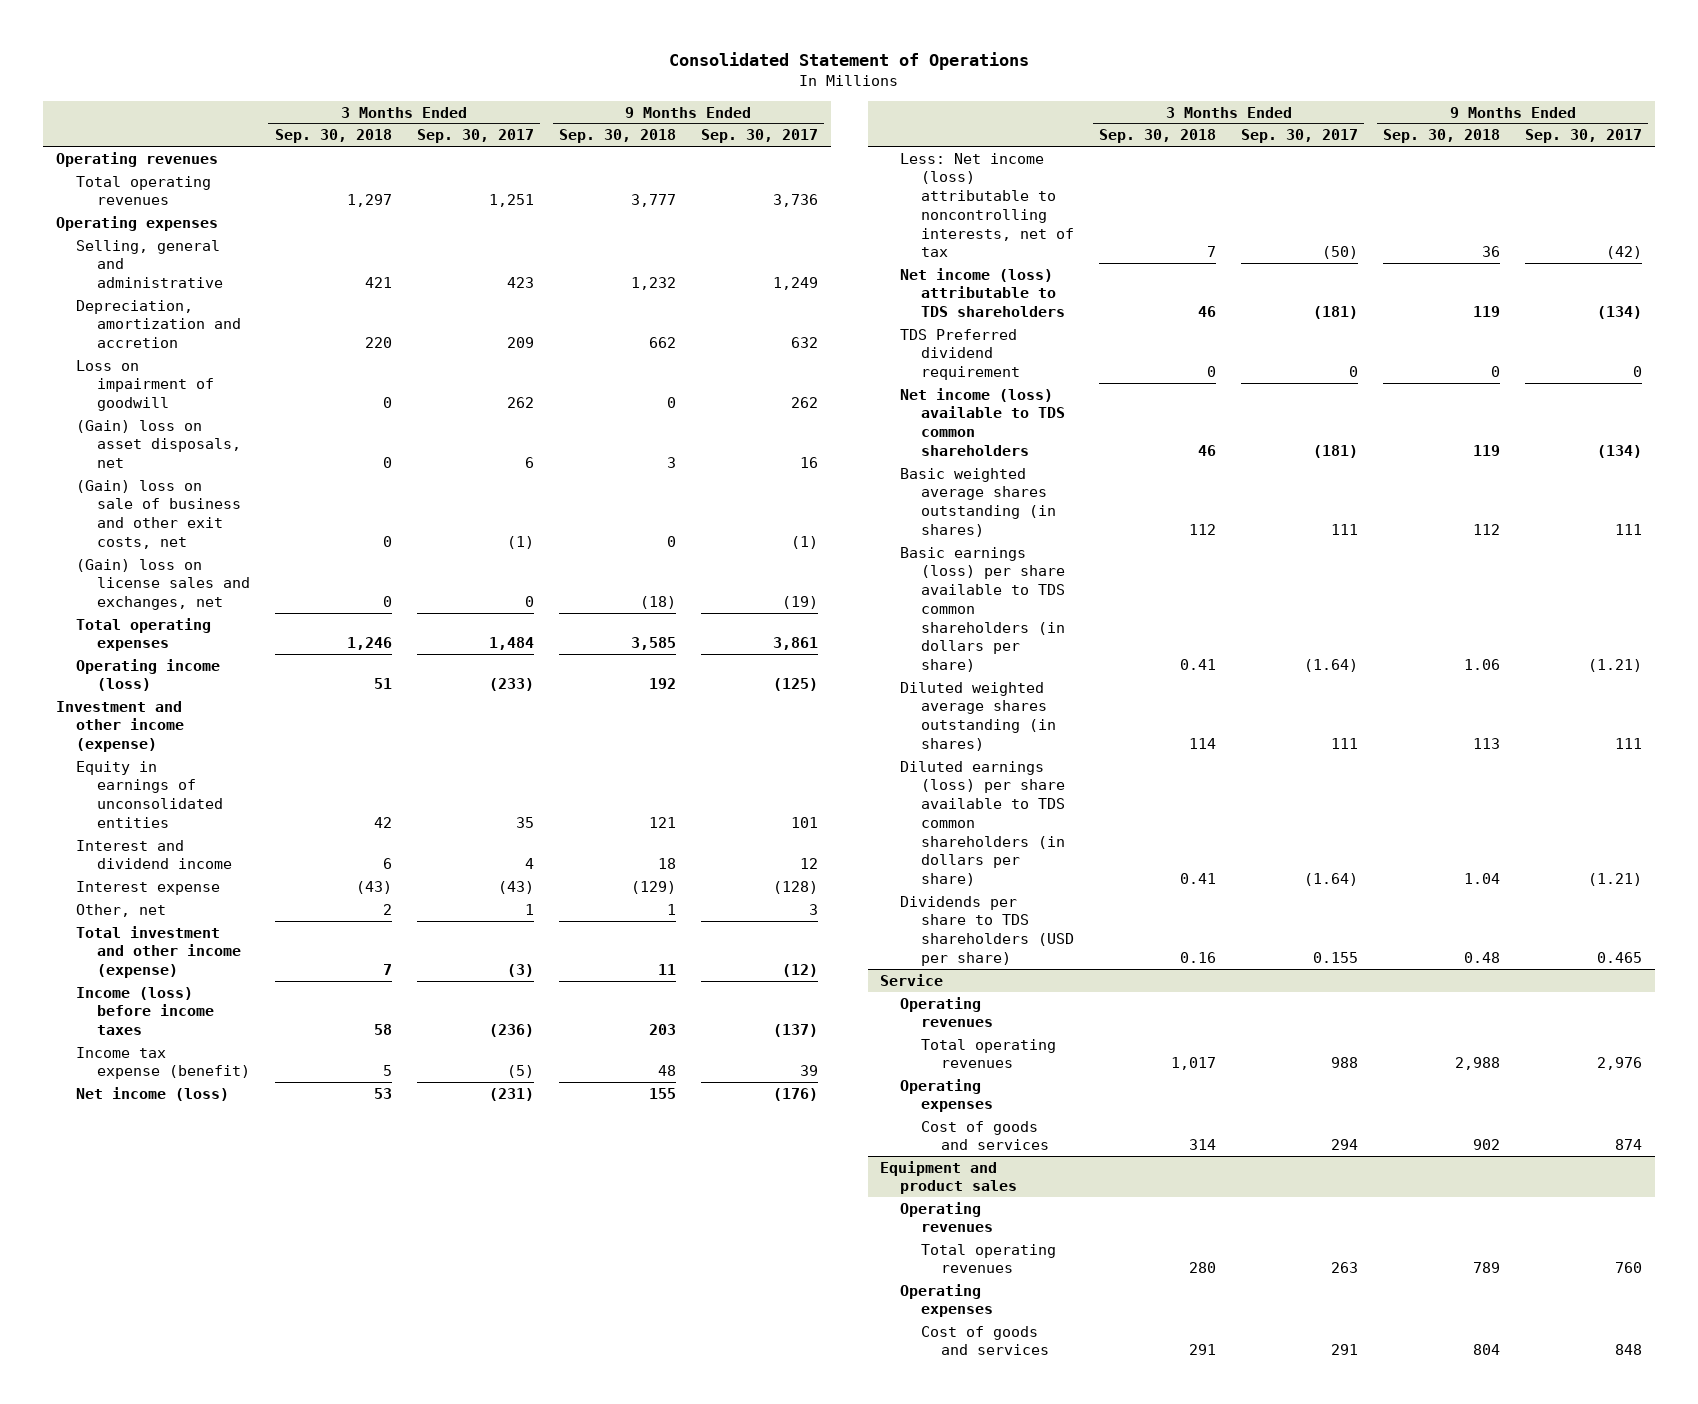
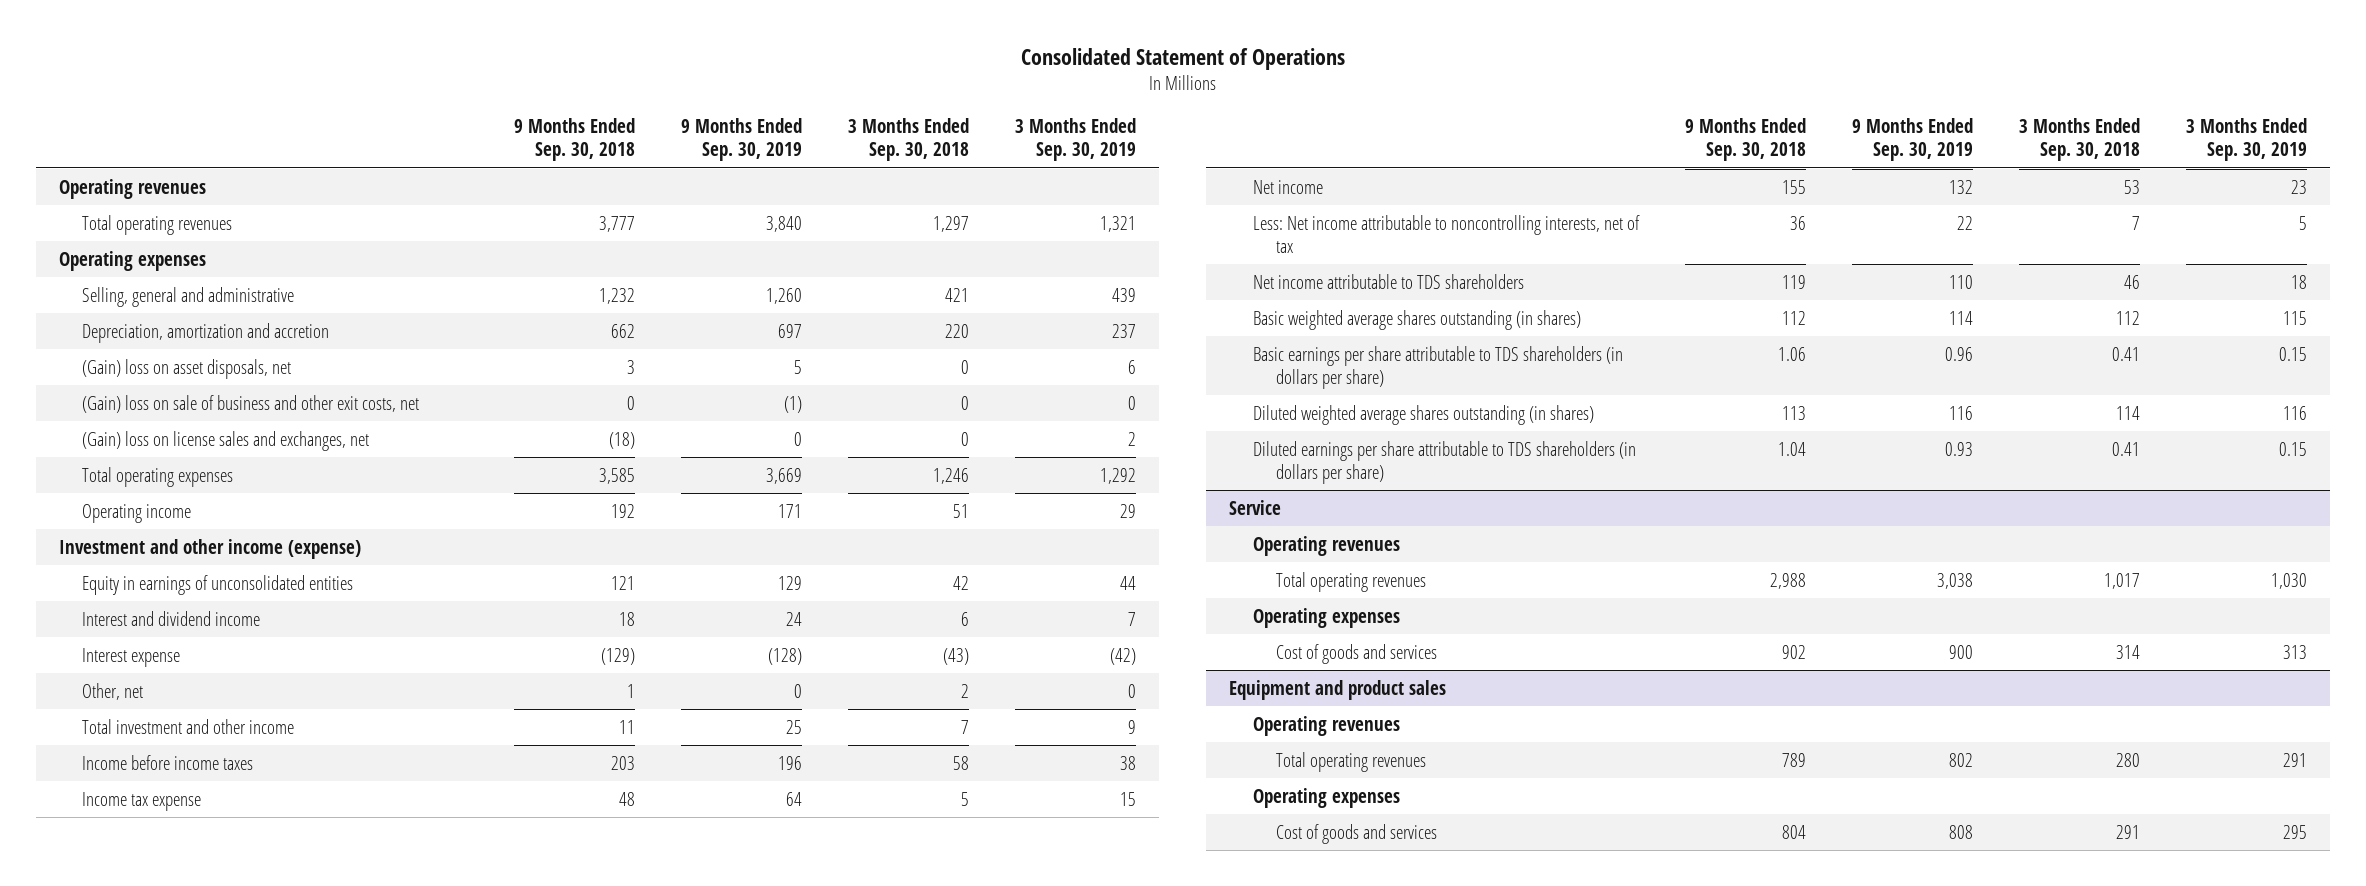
[416,129,534,144] Sep. 30, 2017 -> none
[700,129,818,144] Sep. 30, 2017 -> none
none -> [681,118,803,162] 9 Months Ended Sep. 30, 2019
none -> [1015,118,1137,162] 3 Months Ended Sep. 30, 2019
[76,359,214,412] Loss on impairment of goodwill -> none
[76,658,221,692] Operating income (loss) -> [82,503,192,523] Operating income
[900,328,1020,381] TDS Preferred dividend requirement -> none
[900,387,1065,456] Net income (loss) available to TDS common shareholders -> none
[76,925,241,979] Total investment and other income (expense) -> [82,718,295,734] Total investment and other income
[76,986,214,1036] Income (loss) before income taxes -> [82,754,254,770] Income before income taxes
[76,1046,250,1080] Income tax expense (benefit) -> [82,791,202,811] Income tax expense
[76,1086,230,1101] Net income (loss) -> [1252,179,1323,194] Net income
[900,152,1074,258] Less: Net income (loss) attributable to noncontrolling interests, net of tax -> [1252,214,1640,253] Less: Net income attributable to noncontrolling interests, net of tax
[900,267,1065,318] Net income (loss) attributable to TDS shareholders -> [1252,273,1524,289] Net income attributable to TDS shareholders
[900,546,1065,673] Basic earnings (loss) per share available to TDS common shareholders (in dollars per share) -> [1252,345,1623,389] Basic earnings per share attributable to TDS shareholders (in dollars per share)
[900,895,1074,966] Dividends per share to TDS shareholders (USD per share) -> none
[900,760,1065,887] Diluted earnings (loss) per share available to TDS common shareholders (in dollars per share) -> [1252,440,1636,484] Diluted earnings per share attributable to TDS shareholders (in dollars per share)

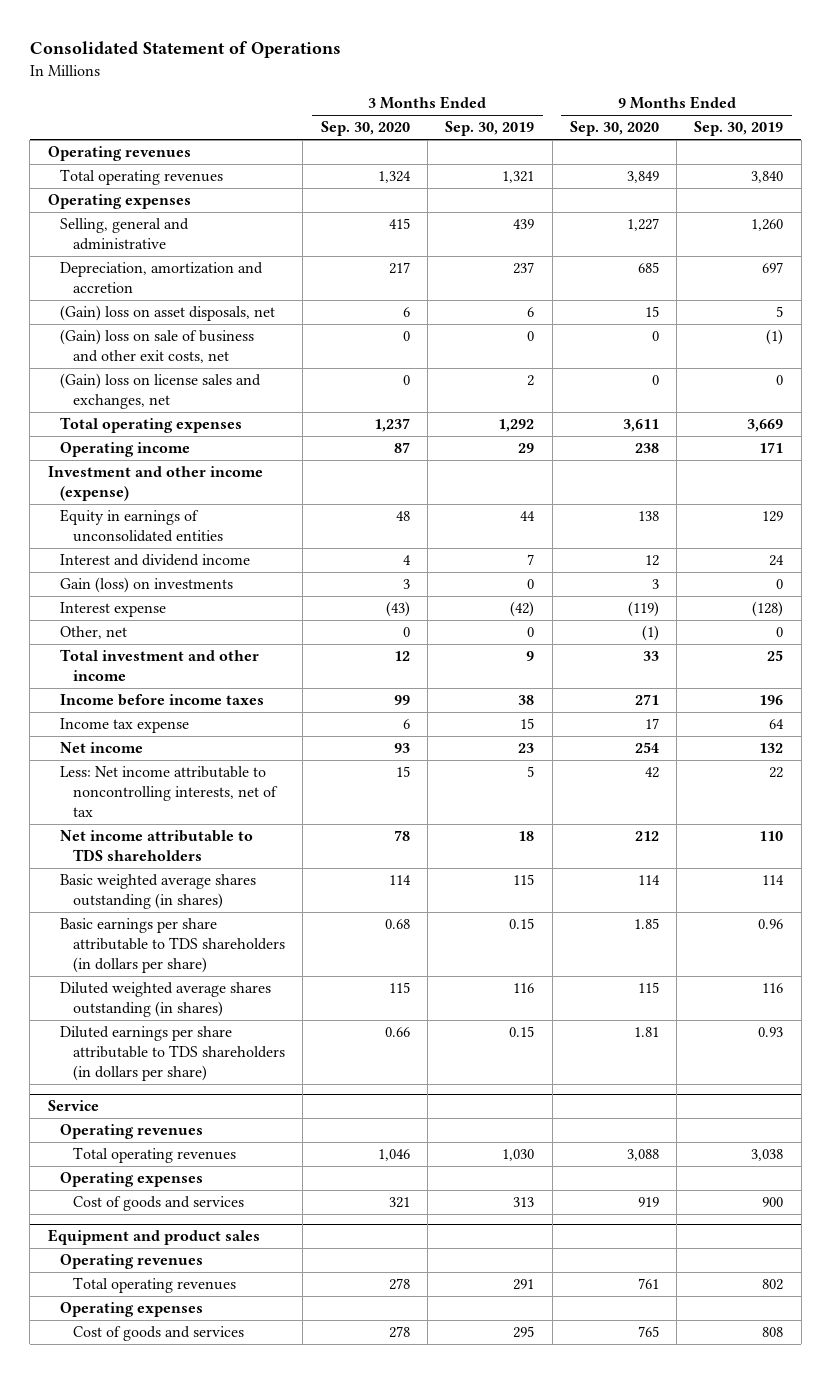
[514,118,636,162] 9 Months Ended Sep. 30, 2018 -> none
[848,118,970,162] 3 Months Ended Sep. 30, 2018 -> none
none -> [320,121,410,137] Sep. 30, 2020
none -> [569,121,659,137] Sep. 30, 2020
none -> [60,577,234,594] Gain (loss) on investments

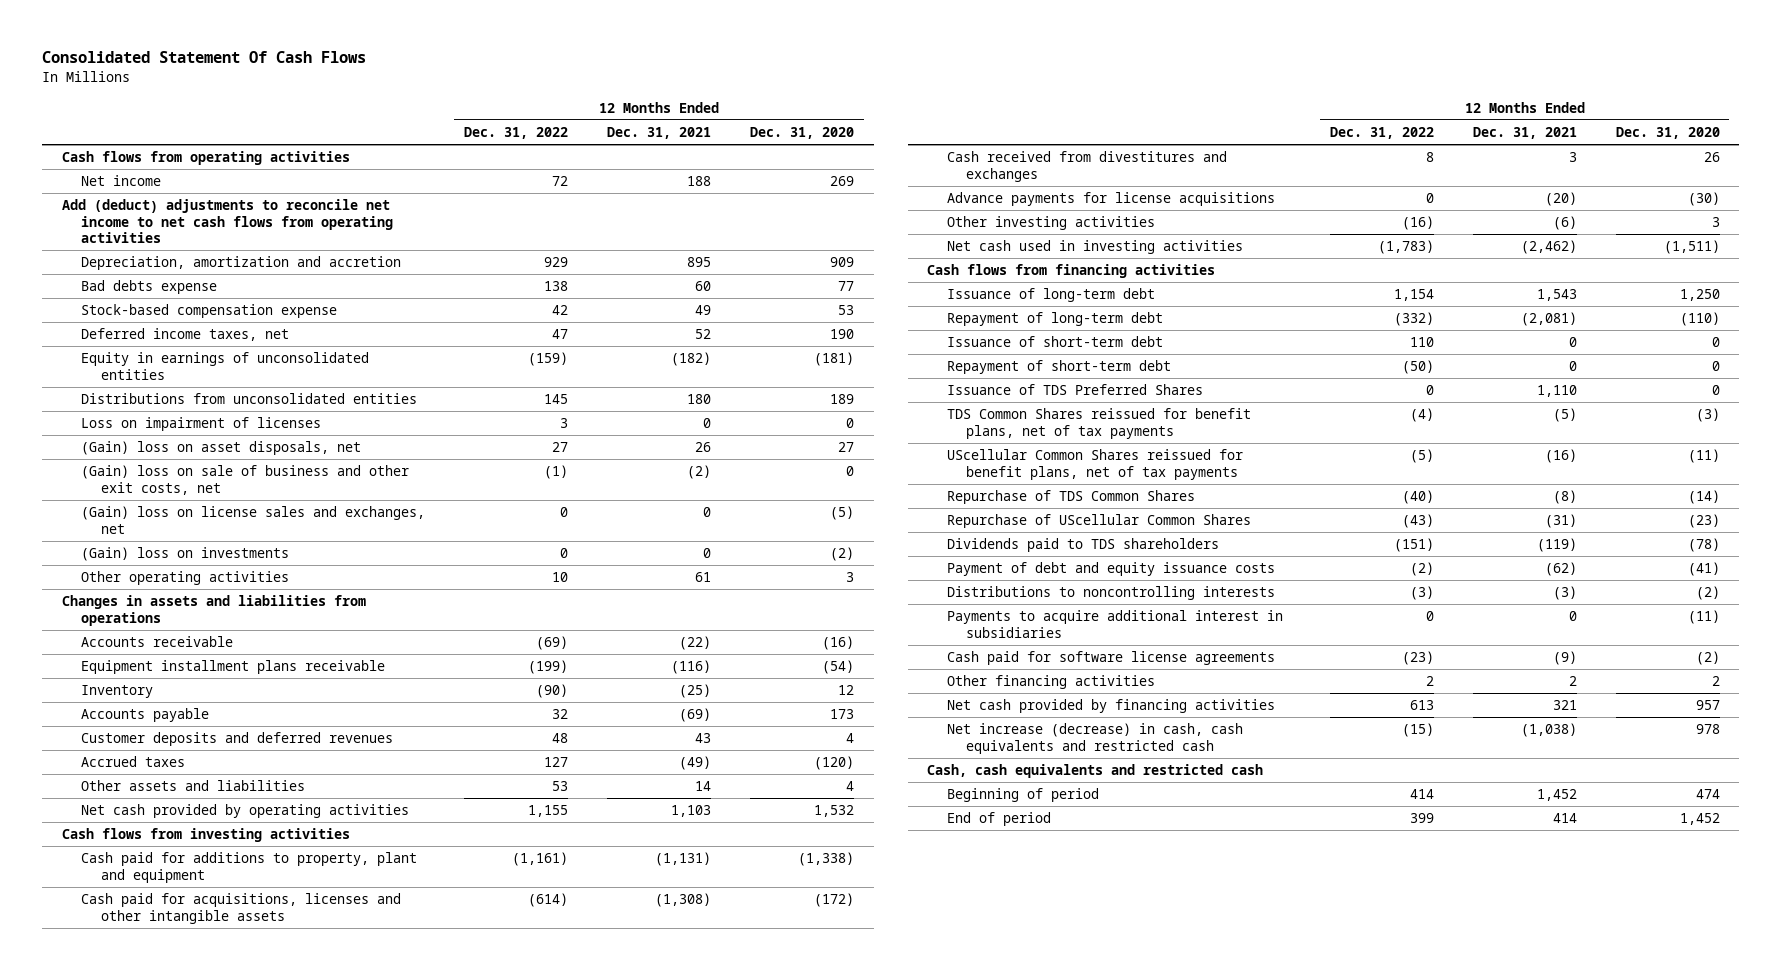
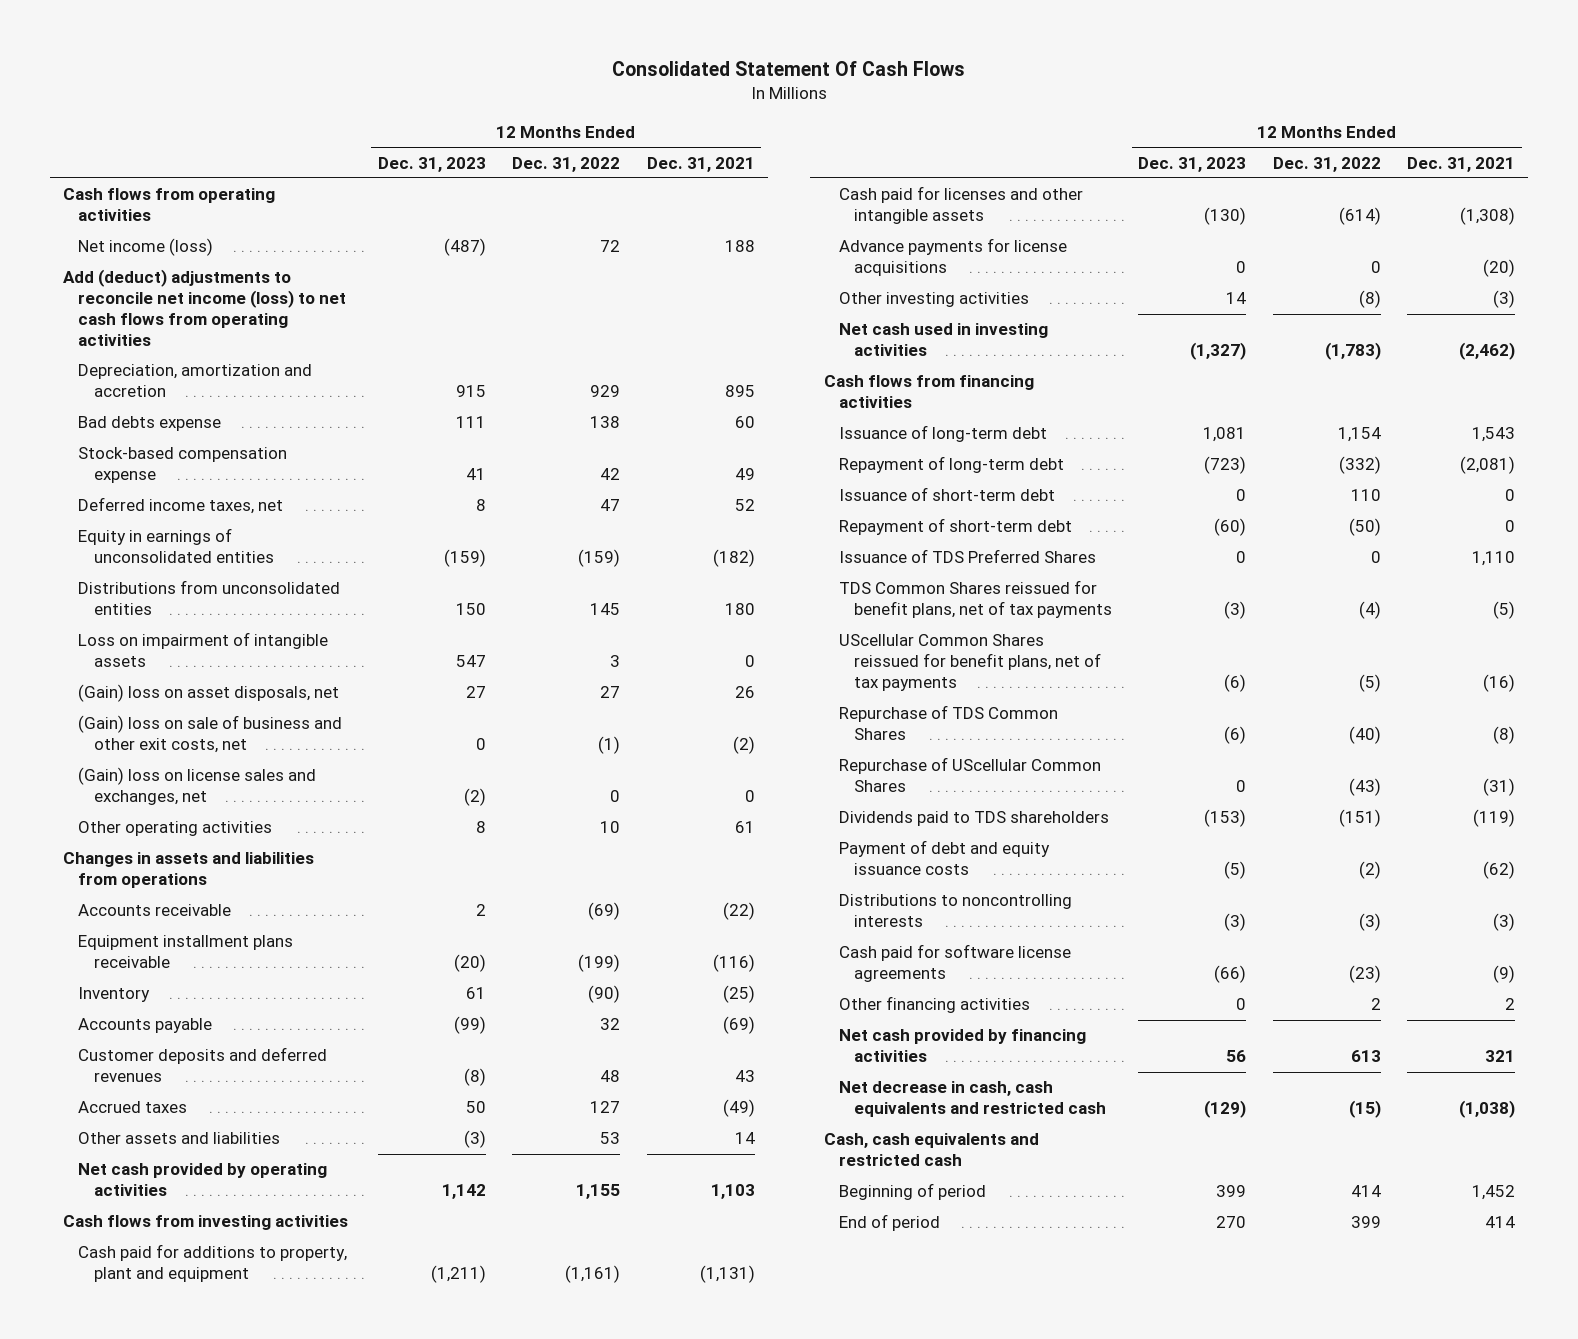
[750,126,855,139] Dec. 31, 2020 -> none
none -> [377,156,486,172] Dec. 31, 2023
[81,175,162,187] Net income -> [78,238,214,257] Net income (loss)
[61,199,394,244] Add (deduct) adjustments to reconcile net income to net cash flows from operating activities -> [63,269,347,347] Add (deduct) adjustments to reconcile net income (loss) to net cash flows from operating activities
[81,417,322,432] Loss on impairment of licenses -> [78,632,329,668] Loss on impairment of intangible assets
[81,547,290,562] (Gain) loss on investments -> none
[946,151,1227,182] Cash received from divestitures and exchanges -> none
[81,893,402,924] Cash paid for acquisitions, licenses and other intangible assets -> [838,186,1083,225] Cash paid for licenses and other intangible assets
[1401,216,1434,231] (16) -> [1358,290,1381,309] (8)
[1552,216,1577,231] (6) -> [1493,290,1516,309] (3)
[946,610,1283,638] Payments to acquire additional interest in subsidiaries -> none
[946,723,1243,754] Net increase (decrease) in cash, cash equivalents and restricted cash -> [838,1081,1107,1118] Net decrease in cash, cash equivalents and restricted cash

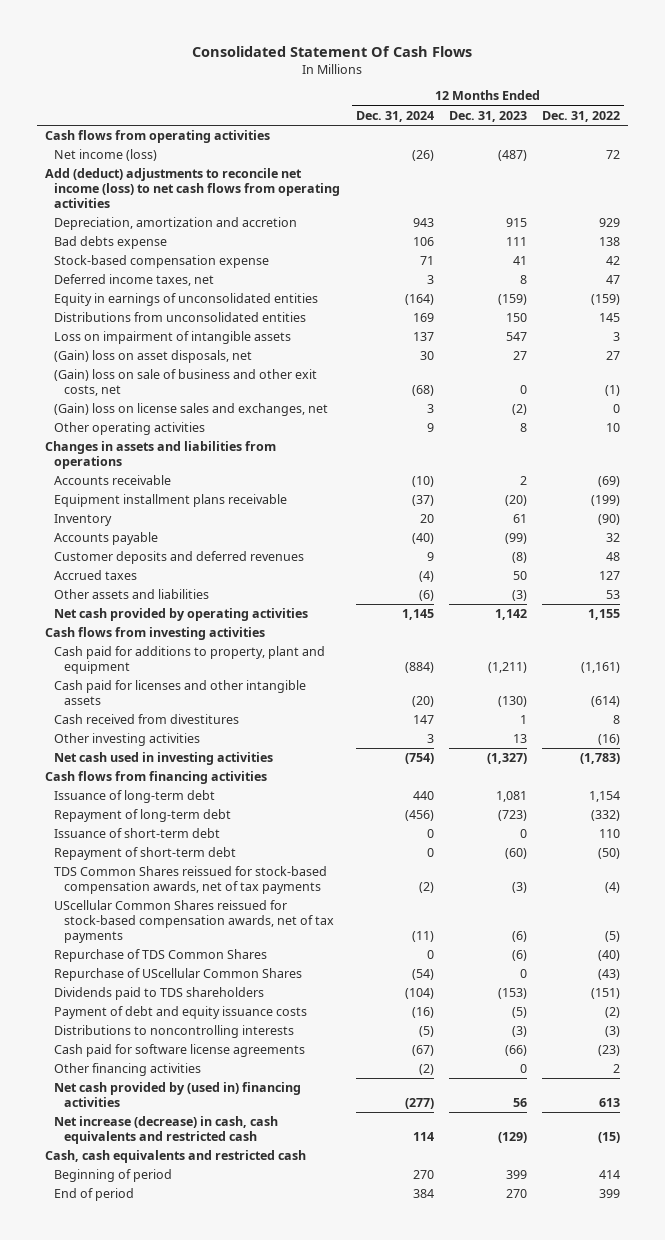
[646,156,755,172] Dec. 31, 2021 -> none
none -> [355,110,434,122] Dec. 31, 2024
[838,238,1067,277] Advance payments for license acquisitions -> none
none -> [54,714,240,725] Cash received from divestitures
[1226,292,1247,305] 14 -> [512,734,527,744] 13
[1358,290,1381,309] (8) -> [598,734,621,746] (16)
[838,549,1096,564] Issuance of TDS Preferred Shares -> none
[838,580,1113,619] TDS Common Shares reissued for benefit plans, net of tax payments -> [54,866,328,895] TDS Common Shares reissued for stock-based compensation awards, net of tax payments
[838,634,1102,692] UScellular Common Shares reissued for benefit plans, net of tax payments -> [54,900,335,943] UScellular Common Shares reissued for stock-based compensation awards, net of tax payments
[838,1029,1086,1063] Net cash provided by financing activities -> [54,1082,302,1108] Net cash provided by (used in) financing activities
[838,1081,1107,1118] Net decrease in cash, cash equivalents and restricted cash -> [54,1116,279,1145] Net increase (decrease) in cash, cash equivalents and restricted cash

